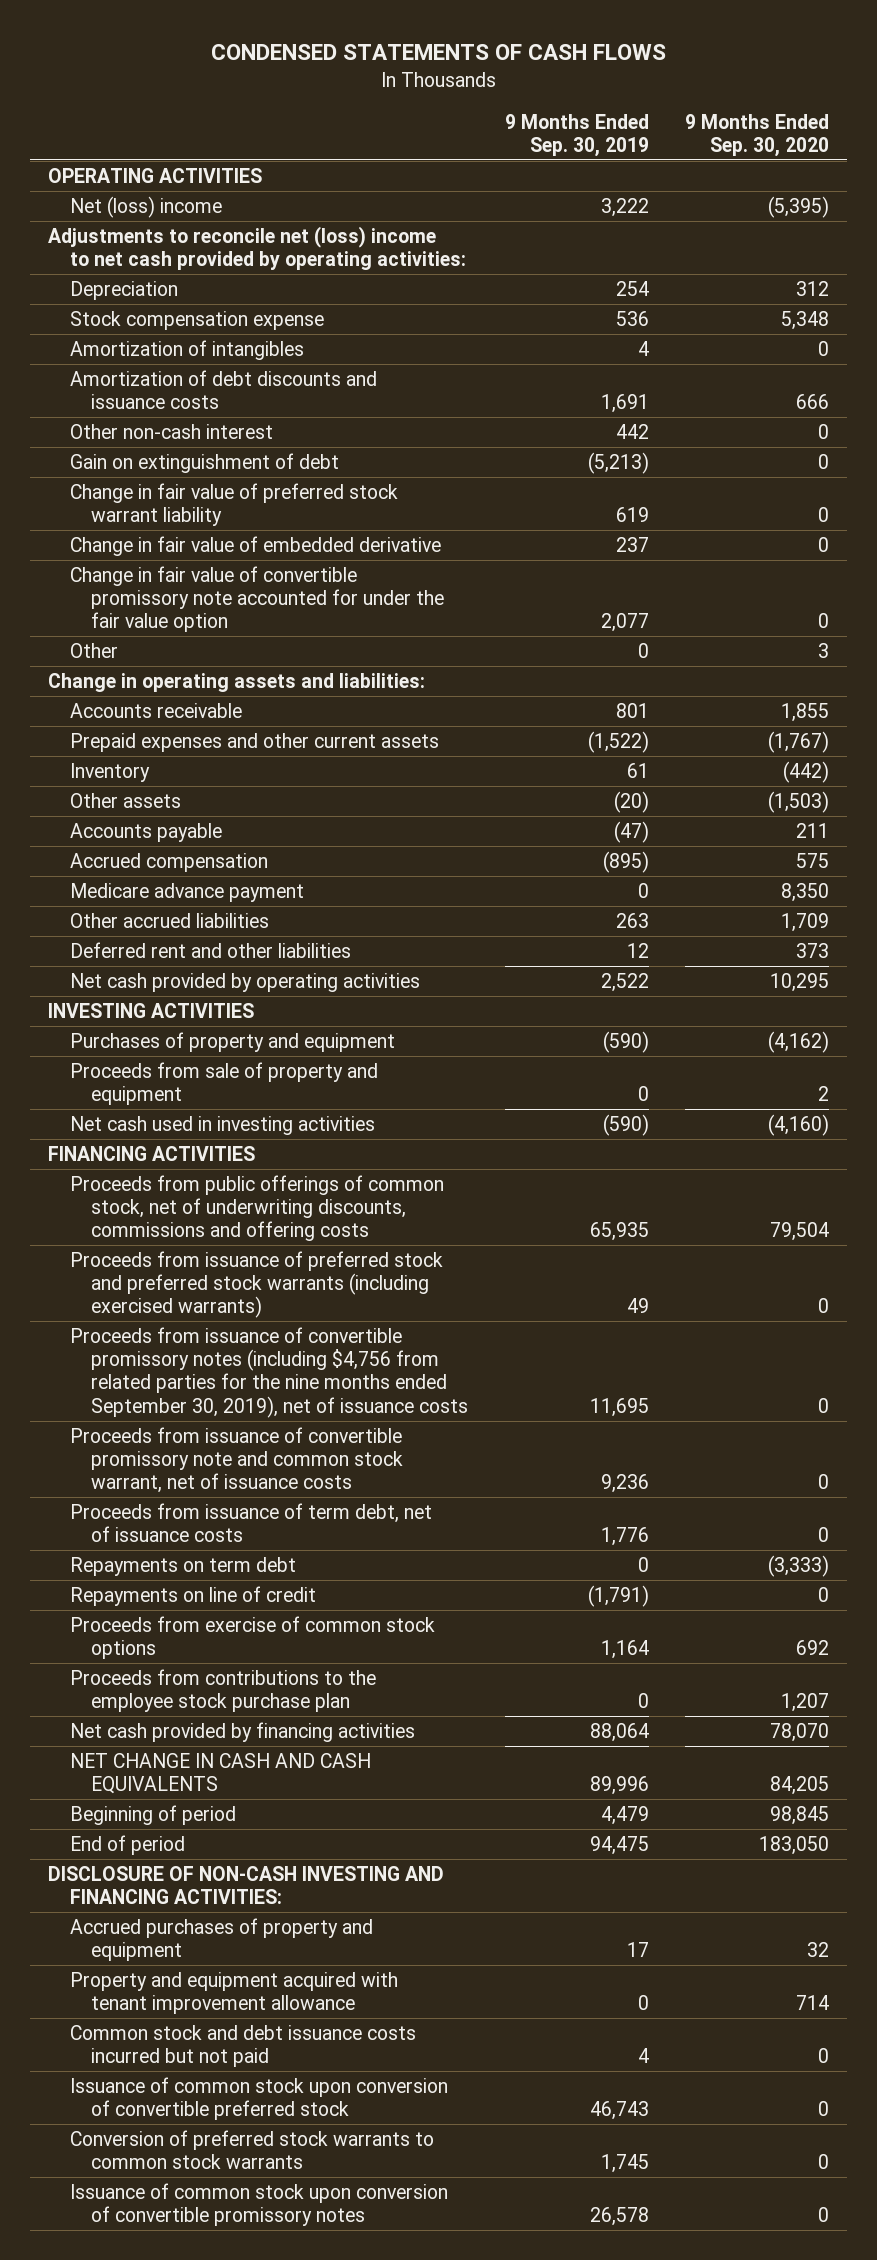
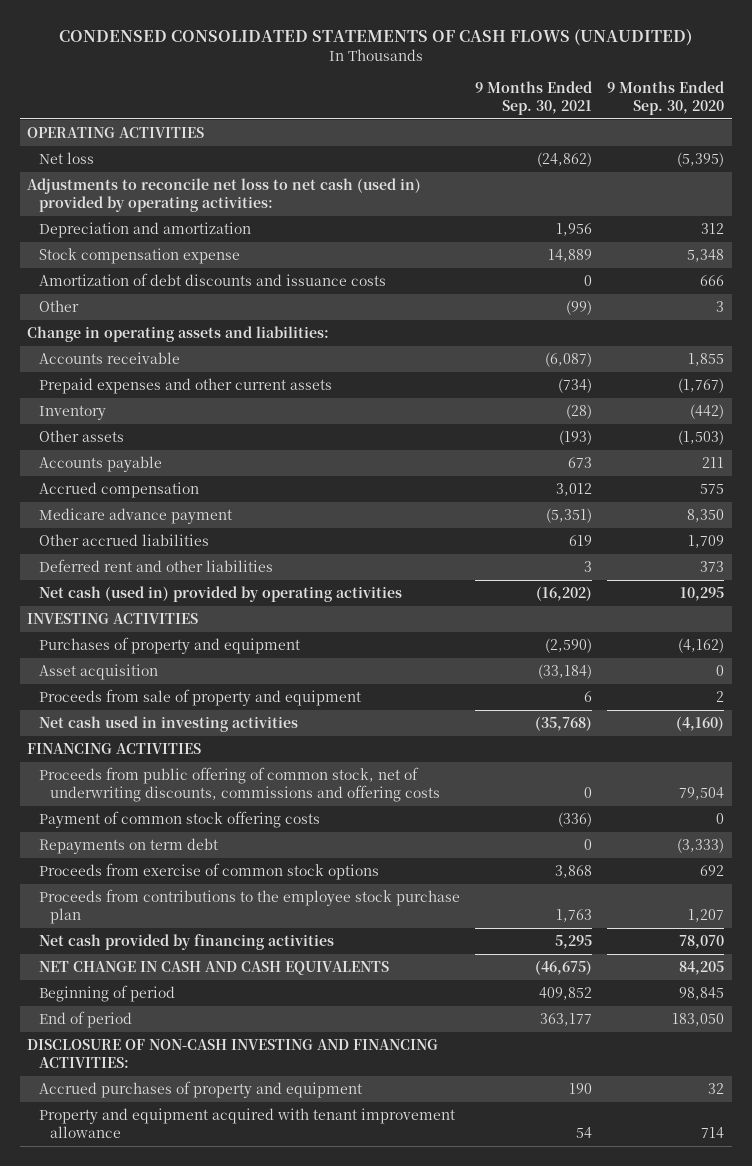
[210,44,666,61] CONDENSED STATEMENTS OF CASH FLOWS -> [58,28,692,46] CONDENSED CONSOLIDATED STATEMENTS OF CASH FLOWS (UNAUDITED)
[504,113,649,157] 9 Months Ended Sep. 30, 2019 -> none
none -> [474,81,592,115] 9 Months Ended Sep. 30, 2021
[69,196,222,219] Net (loss) income -> [38,152,94,165] Net loss
[47,226,466,271] Adjustments to reconcile net (loss) income to net cash provided by operating activities: -> [27,178,422,212] Adjustments to reconcile net loss to net cash (used in) provided by operating activities:
[69,281,178,301] Depreciation -> [38,222,251,239] Depreciation and amortization
[69,340,304,361] Amortization of intangibles -> none
[69,424,273,440] Other non-cash interest -> none
[69,453,339,474] Gain on extinguishment of debt -> none
[69,483,398,527] Change in fair value of preferred stock warrant liability -> none
[69,536,441,557] Change in fair value of embedded derivative -> none
[69,566,445,633] Change in fair value of convertible promissory note accounted for under the fair value option -> none
[69,973,420,993] Net cash provided by operating activities -> [38,586,402,603] Net cash (used in) provided by operating activities
none -> [38,664,158,681] Asset acquisition
[69,1251,443,1319] Proceeds from issuance of preferred stock and preferred stock warrants (including exercised warrants) -> none
[69,1327,469,1418] Proceeds from issuance of convertible promissory notes (including $4,756 from related parties for the nine months ended September 30, 2019), net of issuance costs -> none
[69,1427,404,1494] Proceeds from issuance of convertible promissory note and common stock warrant, net of issuance costs -> none
[69,1503,432,1543] Proceeds from issuance of term debt, net of issuance costs -> none
[69,1175,444,1242] Proceeds from public offerings of common stock, net of underwriting discounts, commissions and offering costs -> [38,767,440,802] Proceeds from public offering of common stock, net of underwriting discounts, commissions and offering costs
none -> [38,811,320,829] Payment of common stock offering costs
[69,1586,316,1607] Repayments on line of credit -> none
[69,2025,416,2068] Common stock and debt issuance costs incurred but not paid -> none
[69,2077,448,2121] Issuance of common stock upon conversion of convertible preferred stock -> none
[69,2130,434,2170] Conversion of preferred stock warrants to common stock warrants -> none
[69,2183,448,2227] Issuance of common stock upon conversion of convertible promissory notes -> none

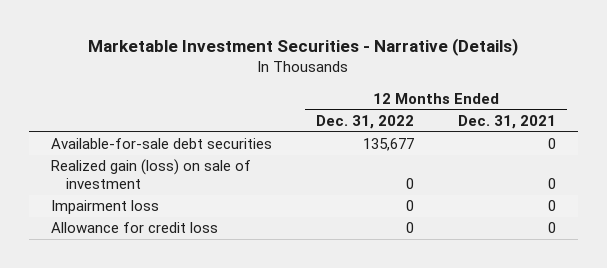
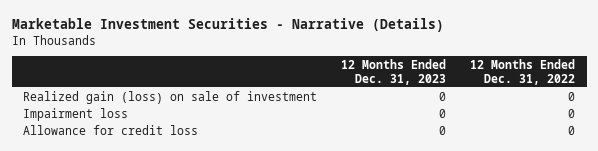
[457,114,556,129] Dec. 31, 2021 -> none
none -> [341,58,447,85] 12 Months Ended Dec. 31, 2023
[51,138,273,150] Available-for-sale debt securities -> none

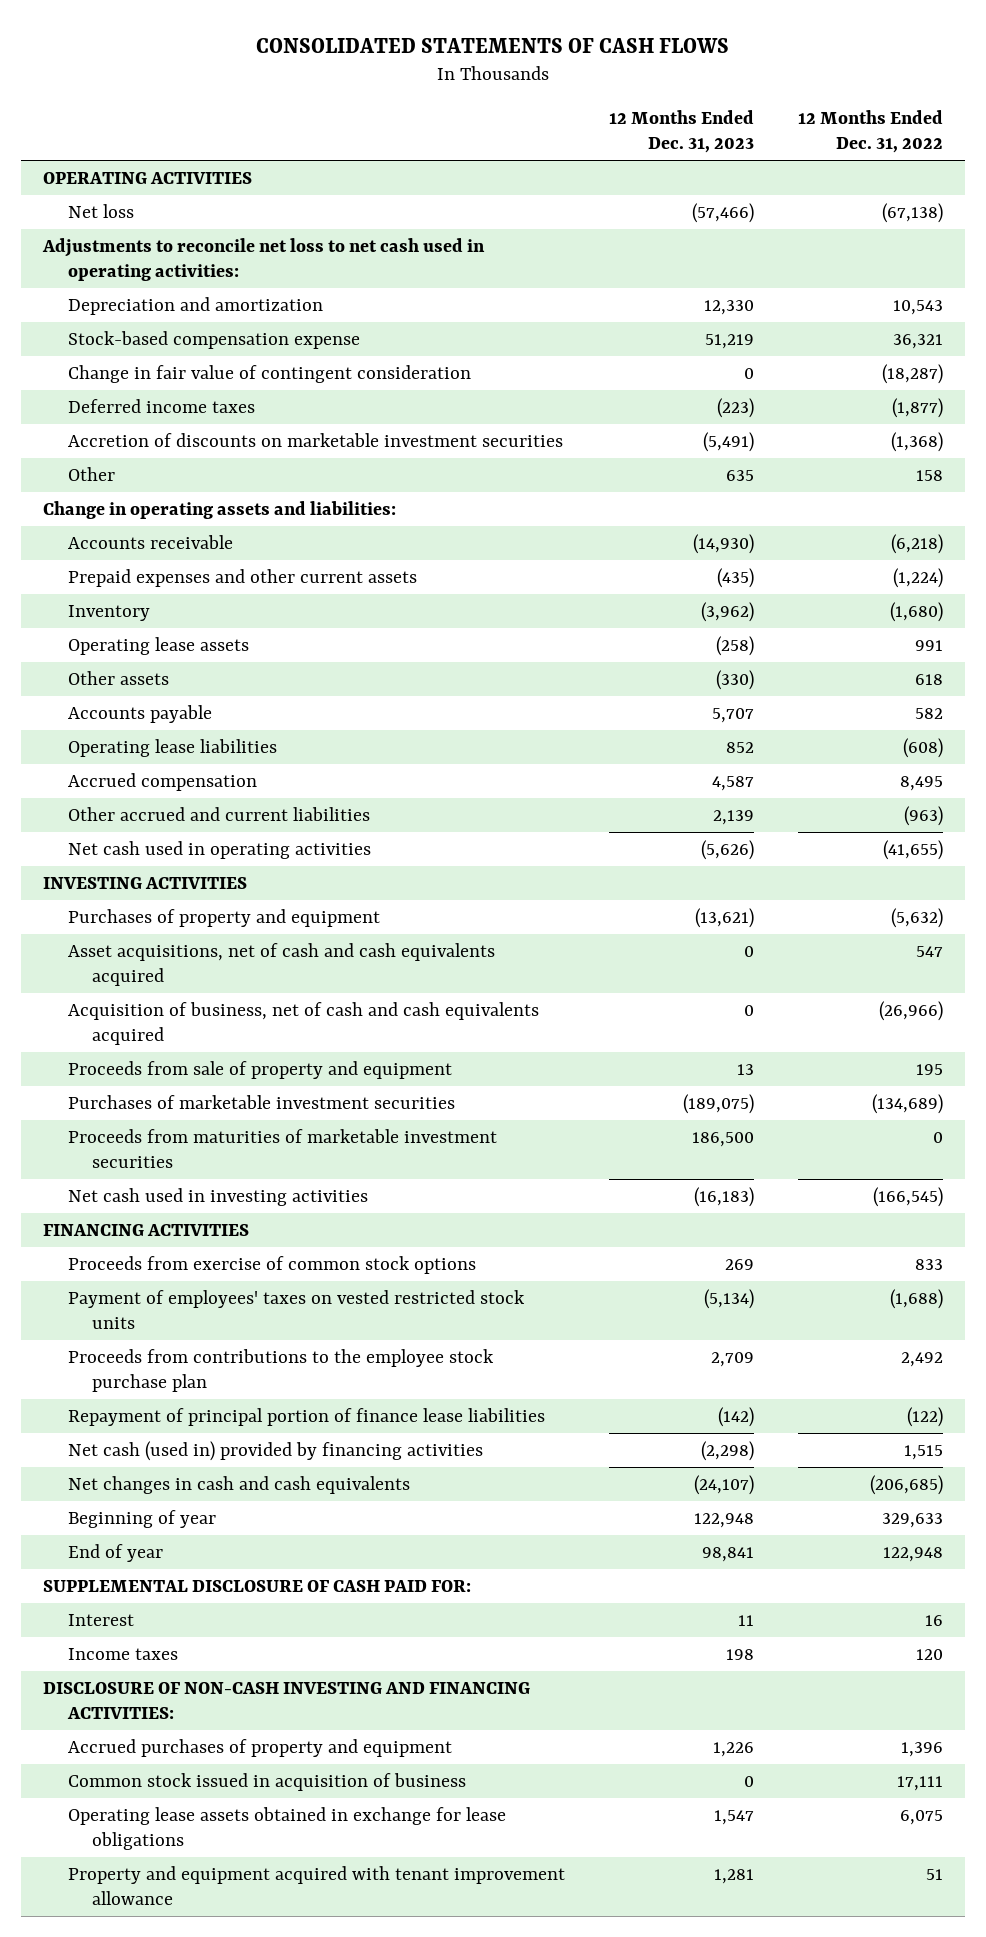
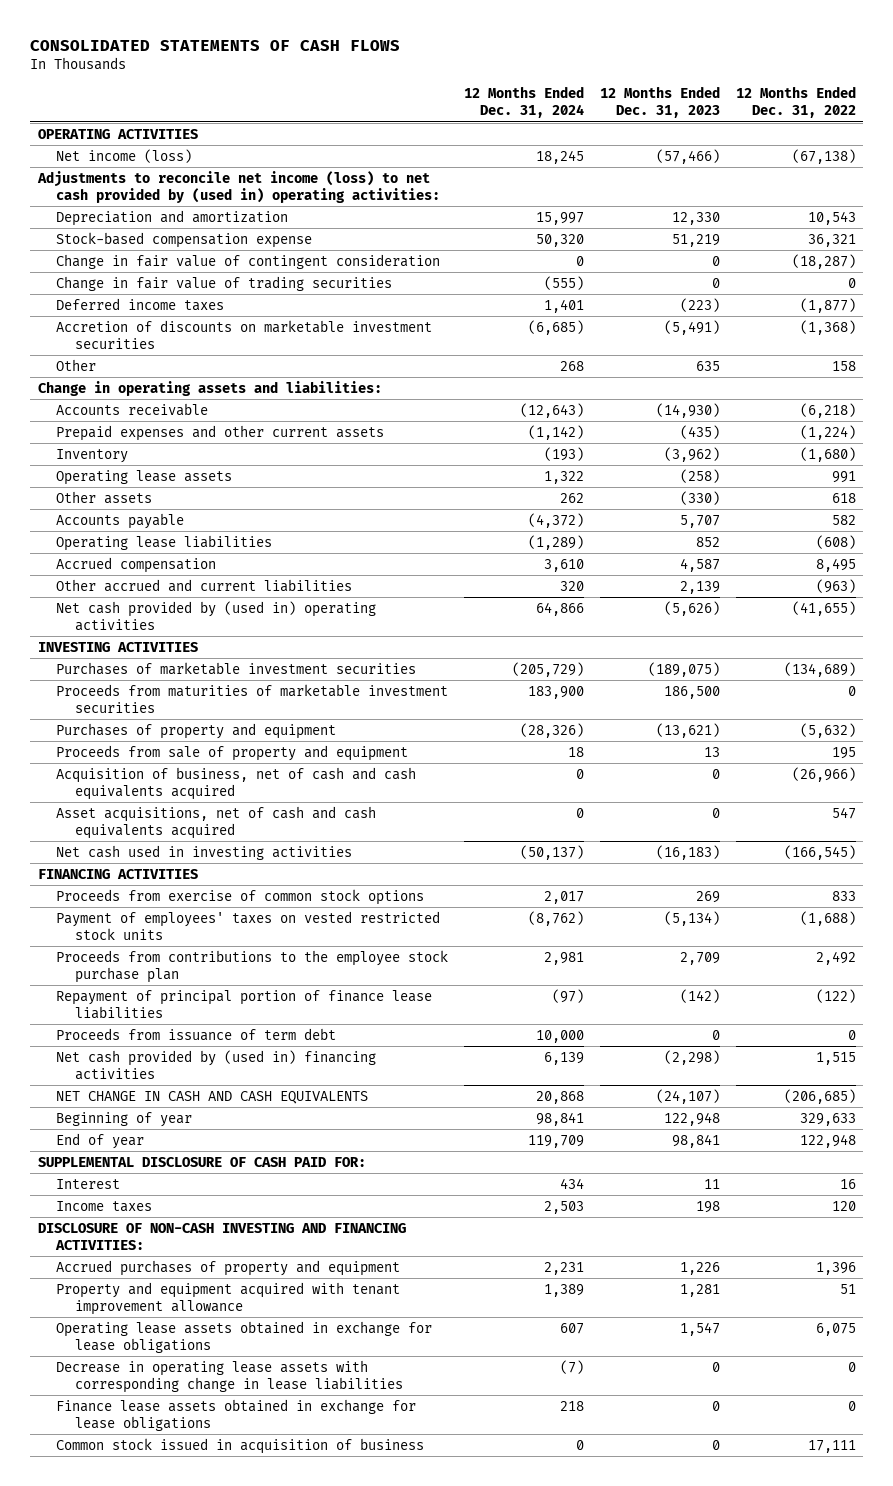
none -> [463,86,584,119] 12 Months Ended Dec. 31, 2024
[67,203,134,218] Net loss -> [56,148,193,163] Net income (loss)
[41,237,485,282] Adjustments to reconcile net loss to net cash used in operating activities: -> [36,170,441,203] Adjustments to reconcile net income (loss) to net cash provided by (used in) operating activities:
none -> [56,275,393,291] Change in fair value of trading securities
[67,840,371,859] Net cash used in operating activities -> [56,600,377,631] Net cash provided by (used in) operating activities
[67,908,380,927] Purchases of property and equipment -> [56,722,337,739] Purchases of property and equipment
[67,1060,452,1079] Proceeds from sale of property and equipment -> [56,744,409,761] Proceeds from sale of property and equipment
[67,1001,539,1046] Acquisition of business, net of cash and cash equivalents acquired -> [56,766,417,800] Acquisition of business, net of cash and cash equivalents acquired
[67,942,495,987] Asset acquisitions, net of cash and cash equivalents acquired -> [56,805,377,839] Asset acquisitions, net of cash and cash equivalents acquired
none -> [56,1027,337,1041] Proceeds from issuance of term debt
[67,1440,483,1461] Net cash (used in) provided by financing activities -> [56,1049,377,1080] Net cash provided by (used in) financing activities
[67,1475,410,1494] Net changes in cash and cash equivalents -> [56,1090,369,1104] NET CHANGE IN CASH AND CASH EQUIVALENTS
[67,1806,506,1851] Operating lease assets obtained in exchange for lease obligations -> [56,1320,433,1353] Operating lease assets obtained in exchange for lease obligations
none -> [56,1359,403,1393] Decrease in operating lease assets with corresponding change in lease liabilities
none -> [56,1398,417,1431] Finance lease assets obtained in exchange for lease obligations
[67,1772,466,1791] Common stock issued in acquisition of business -> [56,1437,425,1454] Common stock issued in acquisition of business

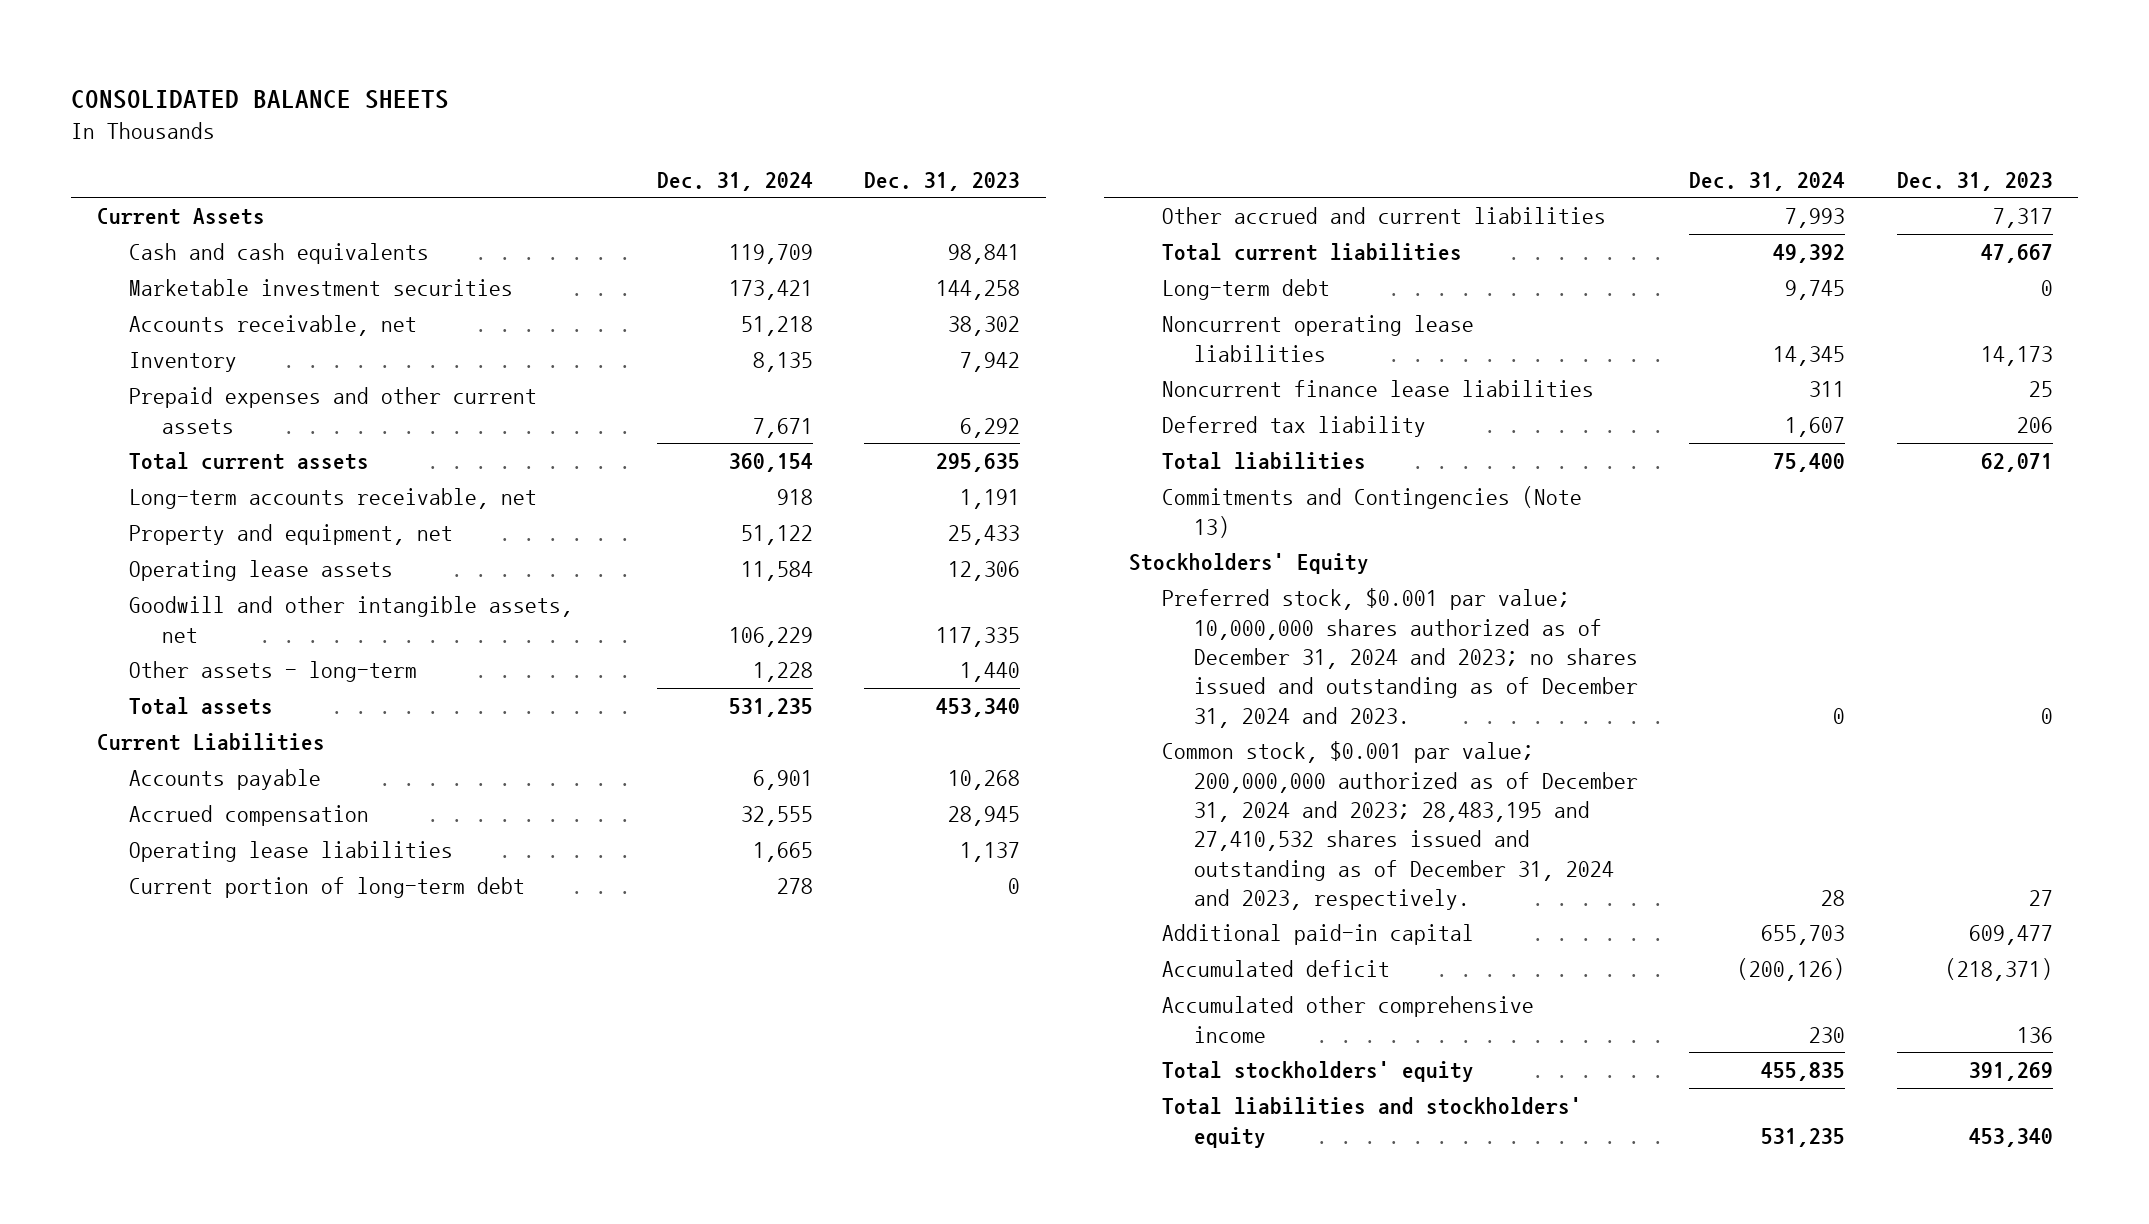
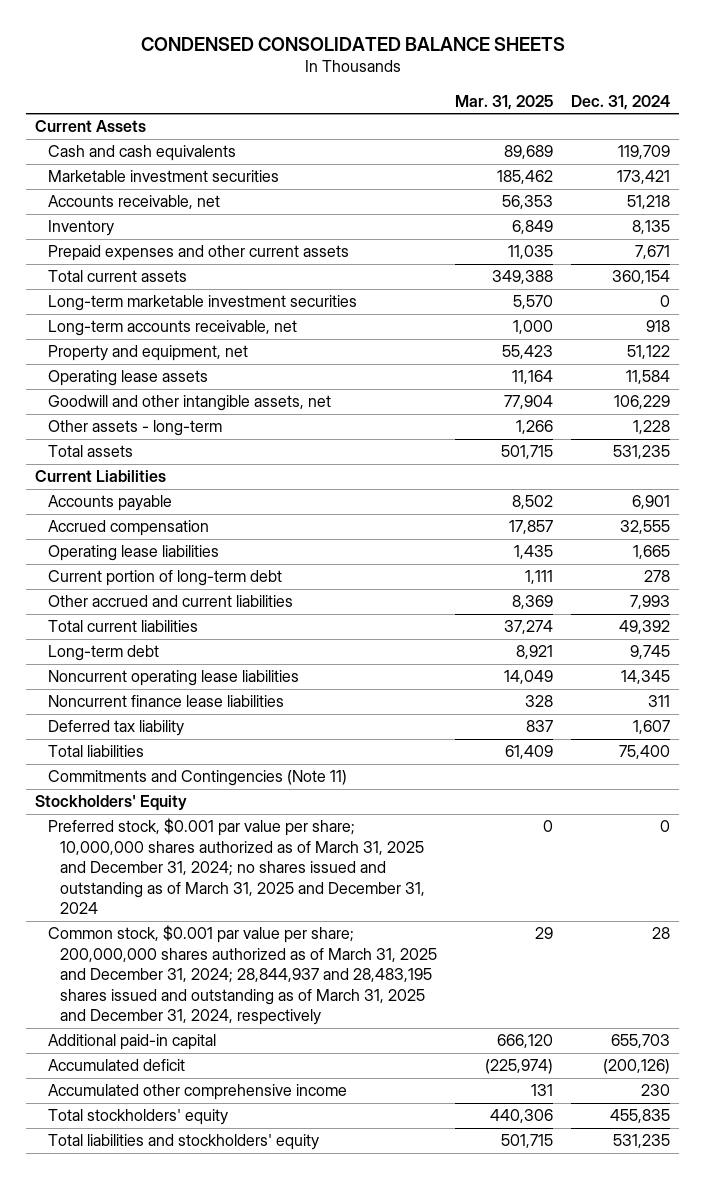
[71,89,450,109] CONSOLIDATED BALANCE SHEETS -> [140,36,565,51] CONDENSED CONSOLIDATED BALANCE SHEETS
[864,171,1021,191] Dec. 31, 2023 -> none
none -> [455,94,554,110] Mar. 31, 2025
none -> [47,295,357,312] Long-term marketable investment securities
[1161,486,1582,538] Commitments and Contingencies (Note 13) -> [47,770,347,787] Commitments and Contingencies (Note 11)
[1161,588,1639,728] Preferred stock, $0.001 par value; 10,000,000 shares authorized as of December 31, 2024 and 2023; no shares issued and outstanding as of December 31, 2024 and 2023. -> [47,818,426,915] Preferred stock, $0.001 par value per share; 10,000,000 shares authorized as of March 31, 2025 and December 31, 2024; no shares issued and outstanding as of March 31, 2025 and December 31, 2024
[1161,741,1639,910] Common stock, $0.001 par value; 200,000,000 authorized as of December 31, 2024 and 2023; 28,483,195 and 27,410,532 shares issued and outstanding as of December 31, 2024 and 2023, respectively. -> [47,925,438,1026] Common stock, $0.001 par value per share; 200,000,000 shares authorized as of March 31, 2025 and December 31, 2024; 28,844,937 and 28,483,195 shares issued and outstanding as of March 31, 2025 and December 31, 2024, respectively

